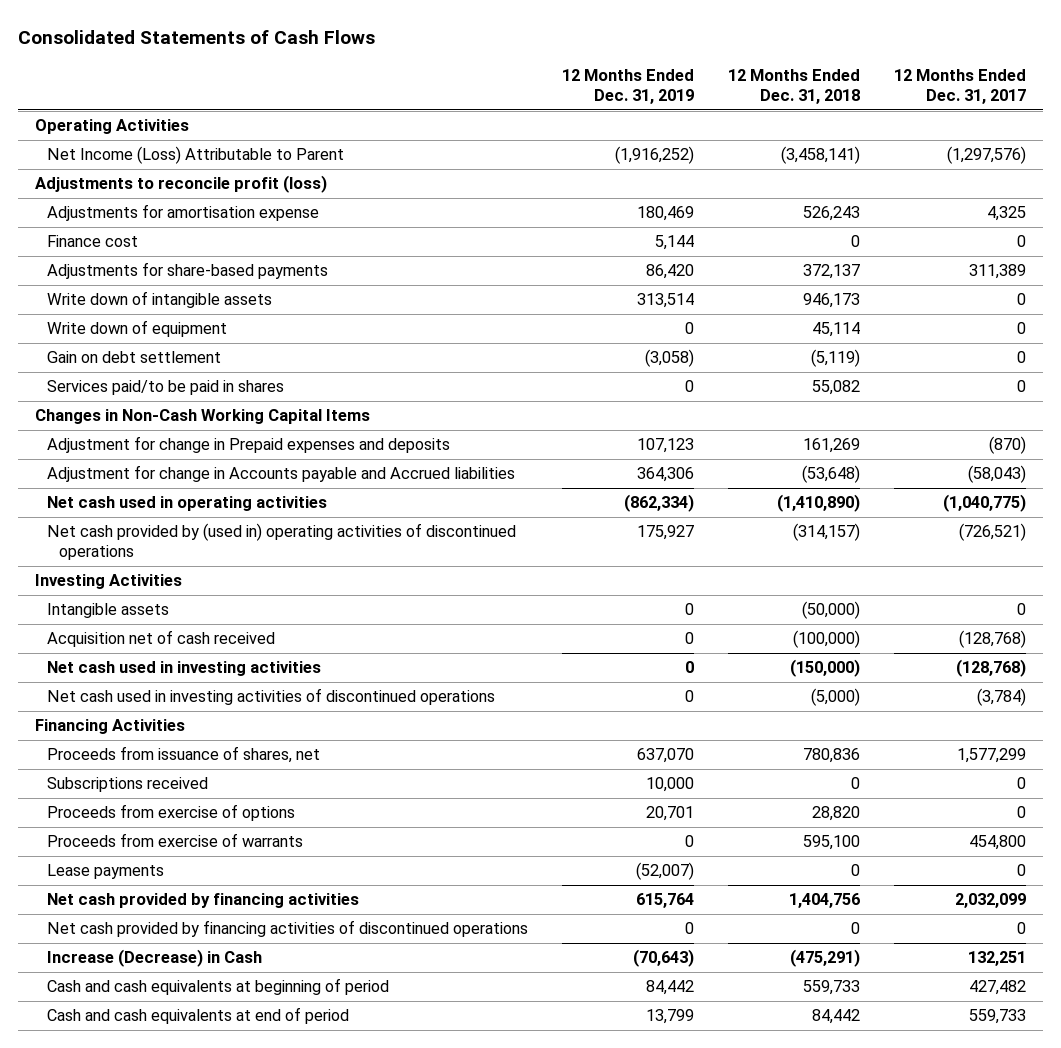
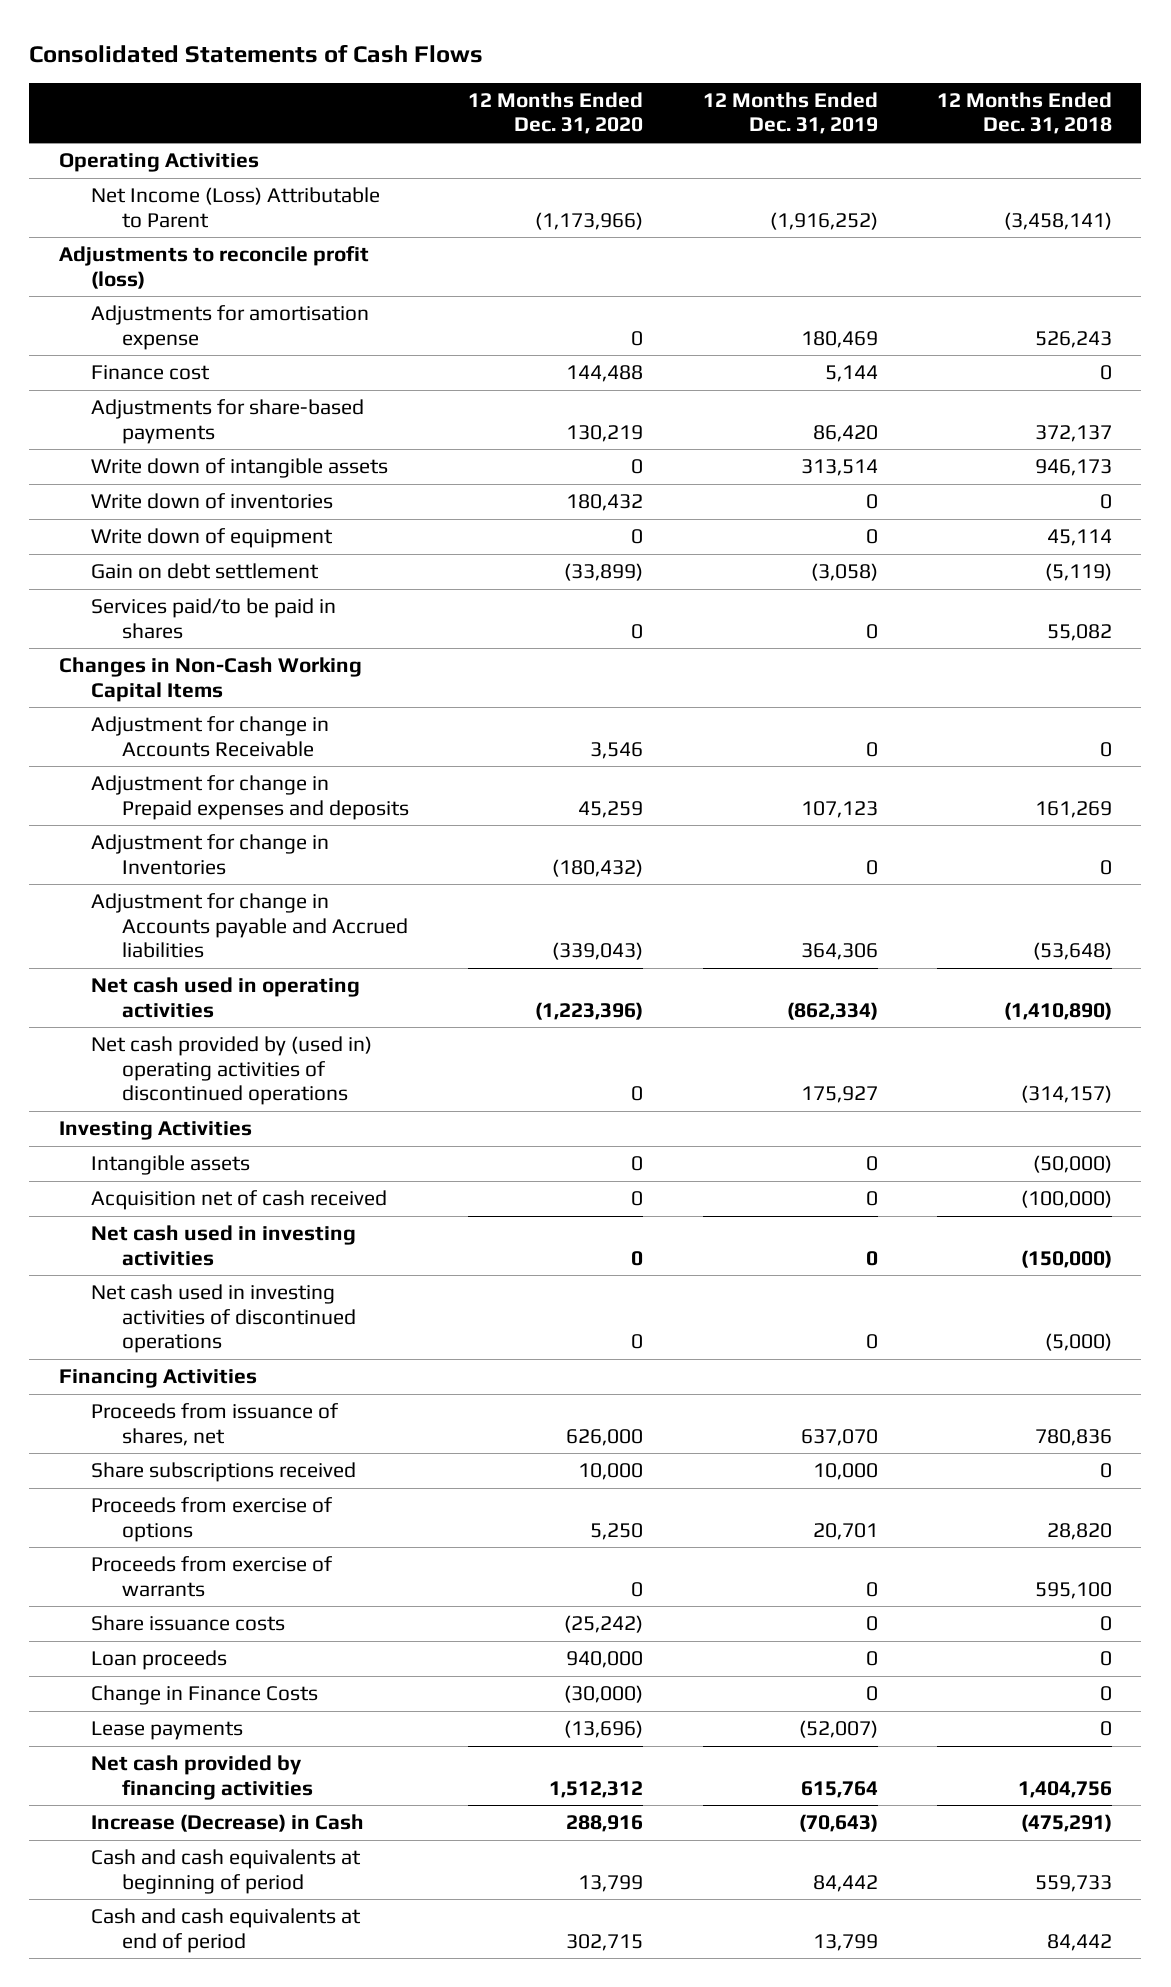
[893,68,1026,104] 12 Months Ended Dec. 31, 2017 -> none
none -> [468,91,644,135] 12 Months Ended Dec. 31, 2020
none -> [90,493,333,510] Write down of inventories
none -> [90,716,329,757] Adjustment for change in Accounts Receivable
none -> [90,834,329,875] Adjustment for change in Inventories
[47,777,209,793] Subscriptions received -> [90,1462,356,1483] Share subscriptions received
none -> [90,1615,285,1632] Share issuance costs
none -> [90,1650,227,1671] Loan proceeds
none -> [90,1685,318,1706] Change in Finance Costs
[47,920,529,938] Net cash provided by financing activities of discontinued operations -> none

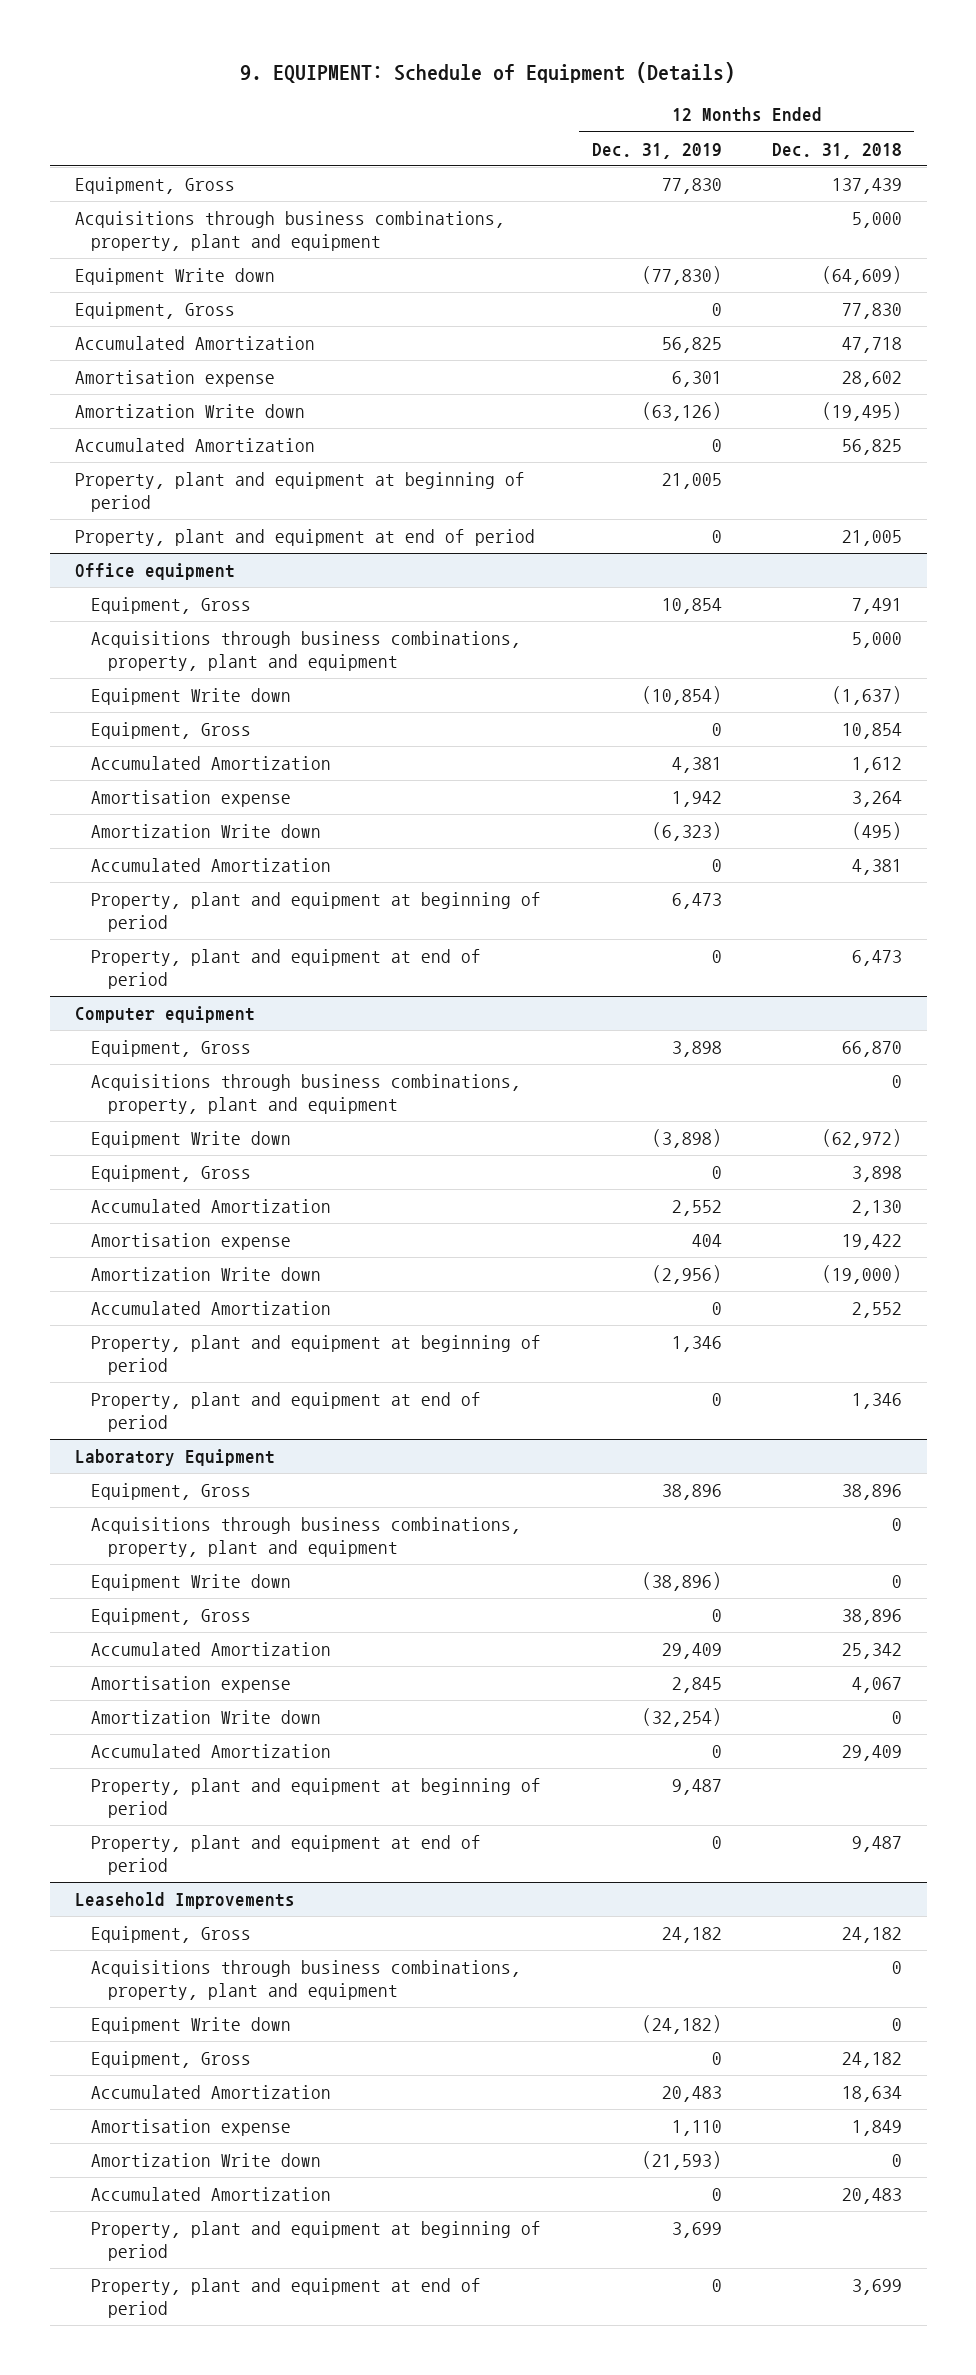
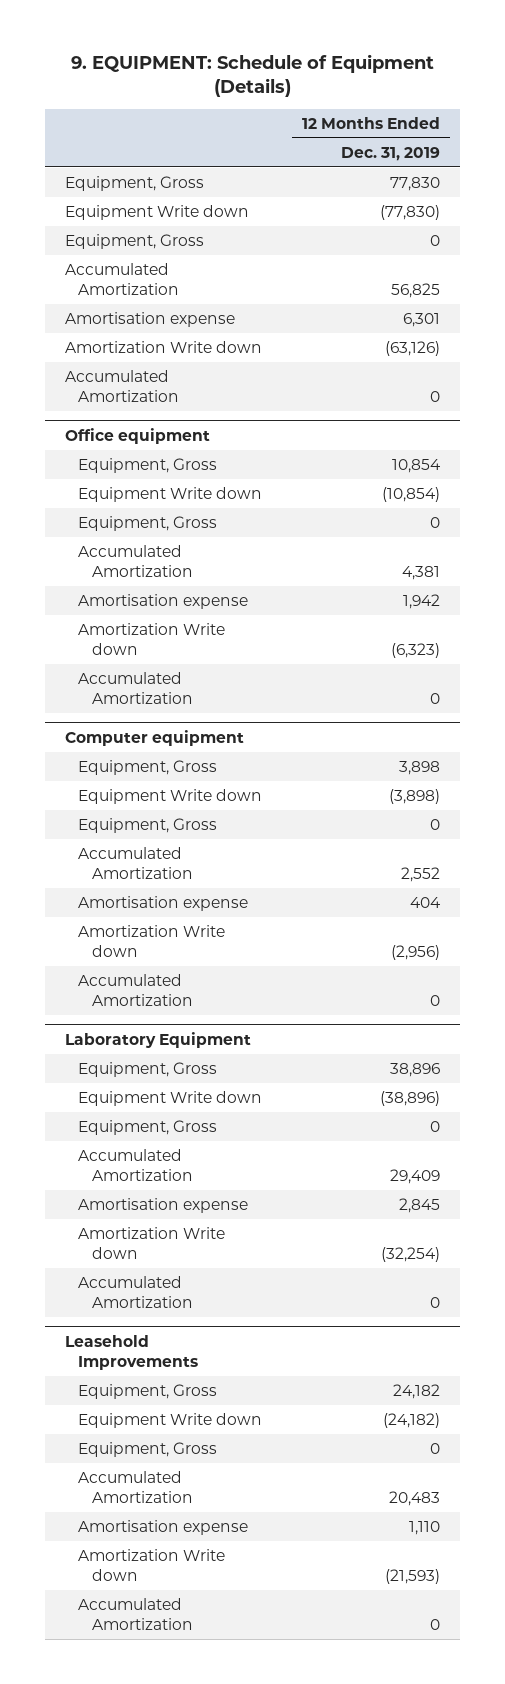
[771,142,902,159] Dec. 31, 2018 -> none
[74,211,505,252] Acquisitions through business combinations, property, plant and equipment -> none
[74,472,525,513] Property, plant and equipment at beginning of period -> none
[74,529,535,547] Property, plant and equipment at end of period -> none
[91,631,522,672] Acquisitions through business combinations, property, plant and equipment -> none
[91,892,542,933] Property, plant and equipment at beginning of period -> none
[91,949,482,990] Property, plant and equipment at end of period -> none
[91,1074,522,1115] Acquisitions through business combinations, property, plant and equipment -> none
[91,1335,542,1376] Property, plant and equipment at beginning of period -> none
[91,1392,482,1433] Property, plant and equipment at end of period -> none
[91,1517,522,1558] Acquisitions through business combinations, property, plant and equipment -> none
[91,1778,542,1819] Property, plant and equipment at beginning of period -> none
[91,1835,482,1876] Property, plant and equipment at end of period -> none
[91,1960,522,2001] Acquisitions through business combinations, property, plant and equipment -> none
[91,2221,542,2262] Property, plant and equipment at beginning of period -> none
[91,2278,482,2319] Property, plant and equipment at end of period -> none

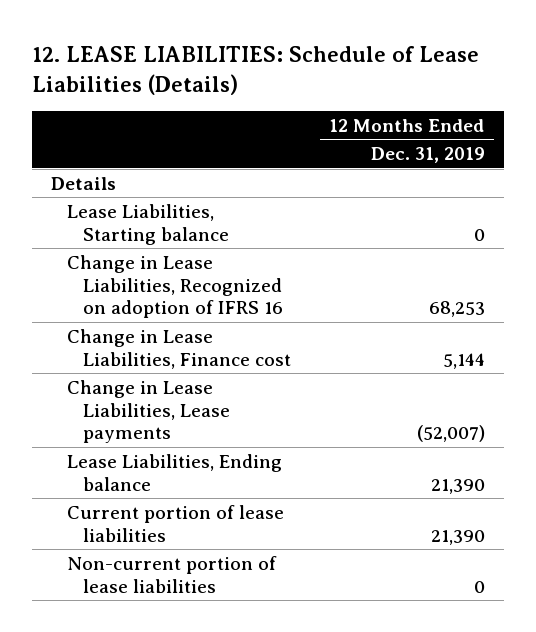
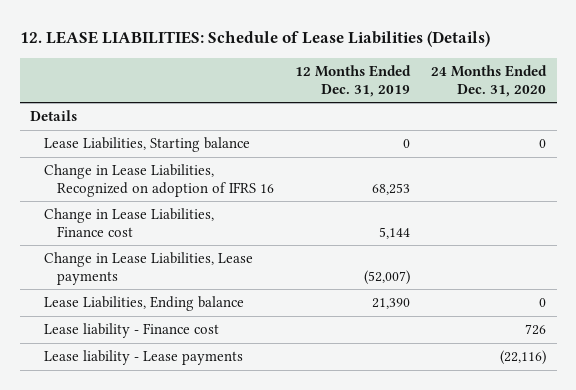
none -> [431,65,548,97] 24 Months Ended Dec. 31, 2020
[67,504,285,542] Current portion of lease liabilities -> none
[67,555,278,593] Non-current portion of lease liabilities -> none
none -> [43,323,219,339] Lease liability - Finance cost
none -> [43,350,243,366] Lease liability - Lease payments

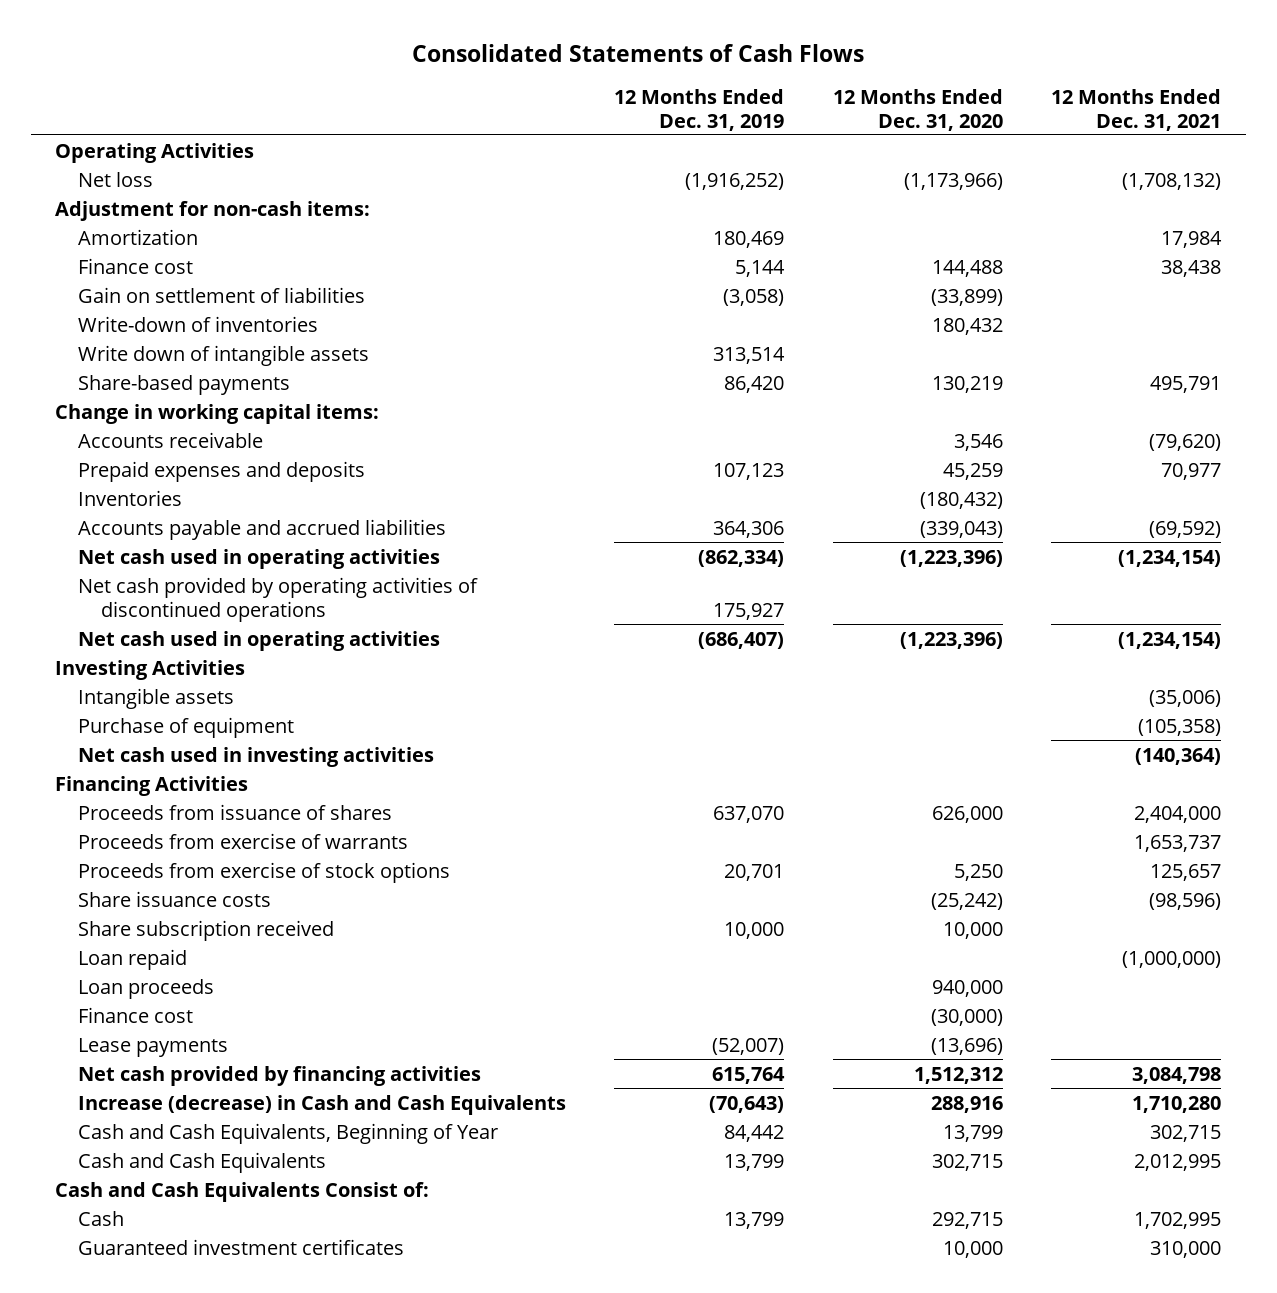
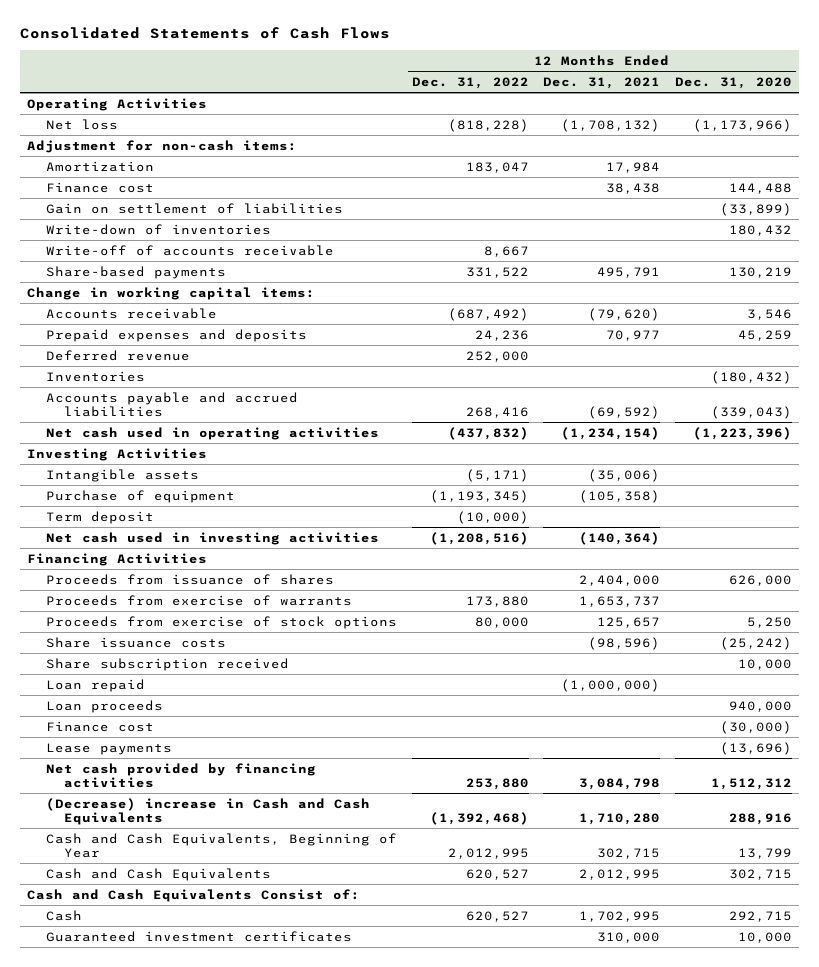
[614,88,785,131] 12 Months Ended Dec. 31, 2019 -> none
none -> [411,76,529,89] Dec. 31, 2022
[77,344,369,366] Write down of intangible assets -> none
none -> [45,244,334,256] Write-off of accounts receivable
none -> [45,349,190,361] Deferred revenue
[77,576,478,622] Net cash provided by operating activities of discontinued operations -> none
[77,630,440,651] Net cash used in operating activities -> none
none -> [45,510,154,524] Term deposit
[77,1094,566,1115] Increase (decrease) in Cash and Cash Equivalents -> [45,797,370,825] (Decrease) increase in Cash and Cash Equivalents

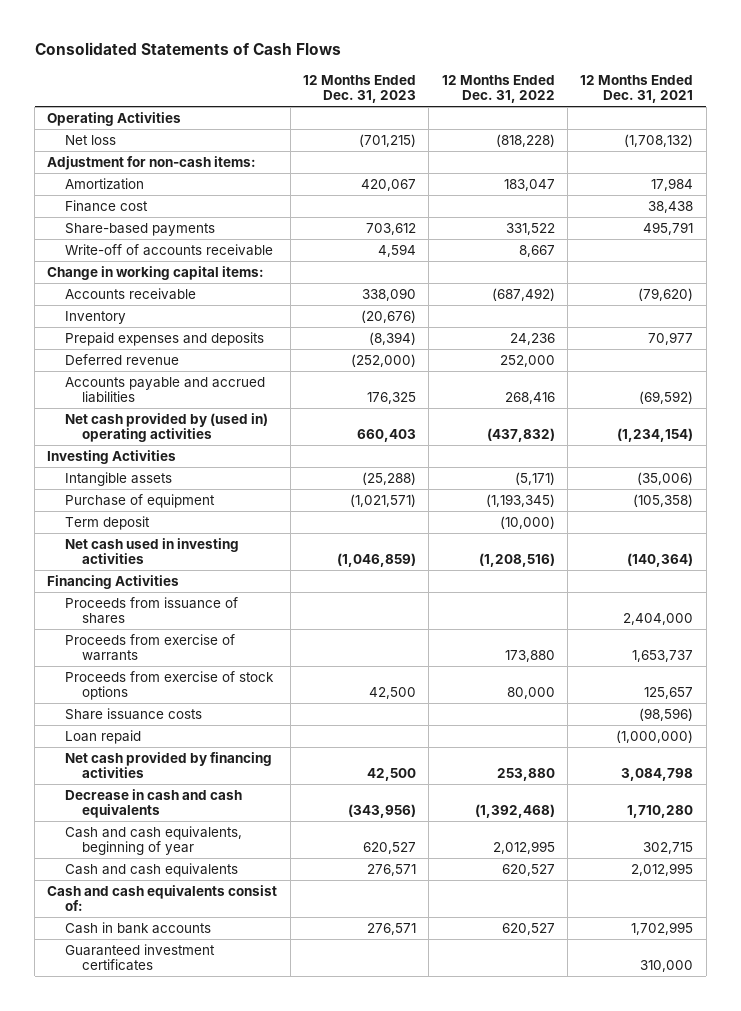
[675,76,793,89] Dec. 31, 2020 -> none
none -> [303,74,417,104] 12 Months Ended Dec. 31, 2023
[45,202,343,214] Gain on settlement of liabilities -> none
[45,223,271,235] Write-down of inventories -> none
[45,244,334,256] Write-off of accounts receivable -> [64,243,273,256] Write-off of accounts receivable
none -> [64,310,126,324] Inventory
[45,370,145,382] Inventories -> none
[45,426,379,440] Net cash used in operating activities -> [64,412,268,443] Net cash provided by (used in) operating activities
[45,657,289,671] Share subscription received -> none
[45,699,163,713] Loan proceeds -> none
[45,720,154,732] Finance cost -> none
[45,742,172,755] Lease payments -> none
[45,797,370,825] (Decrease) increase in Cash and Cash Equivalents -> [64,788,242,819] Decrease in cash and cash equivalents
[45,832,397,858] Cash and Cash Equivalents, Beginning of Year -> [64,825,242,856] Cash and cash equivalents, beginning of year
[45,867,271,881] Cash and Cash Equivalents -> [64,862,238,877] Cash and cash equivalents
[27,888,361,902] Cash and Cash Equivalents Consist of: -> [47,884,278,912] Cash and cash equivalents consist of:
[45,909,82,921] Cash -> [64,921,211,934] Cash in bank accounts

